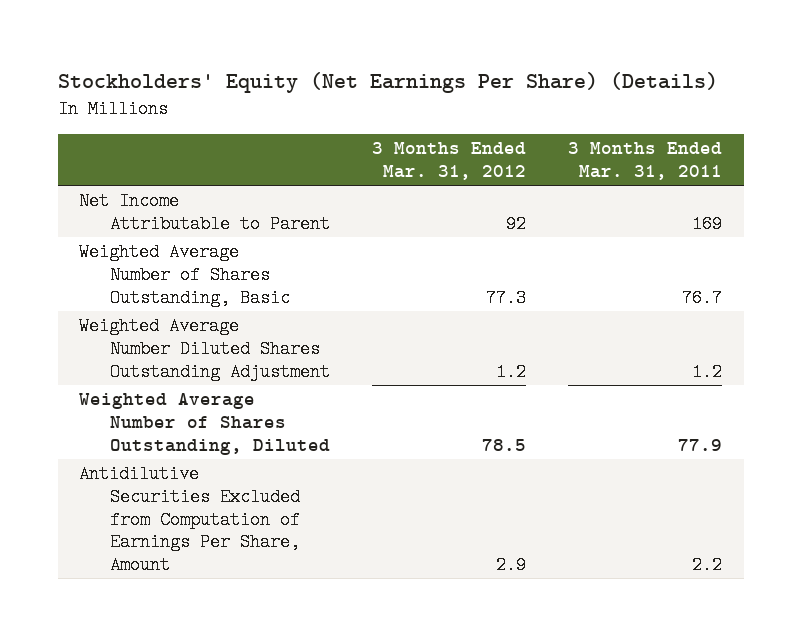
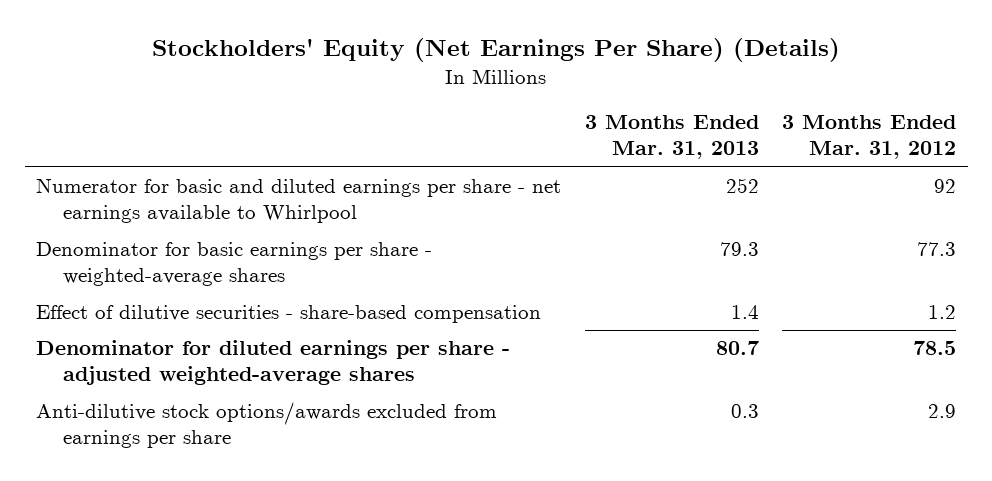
[568,141,723,180] 3 Months Ended Mar. 31, 2011 -> none
none -> [584,115,759,160] 3 Months Ended Mar. 31, 2013
[79,192,330,233] Net Income Attributable to Parent -> [36,178,562,224] Numerator for basic and diluted earnings per share - net earnings available to Whirlpool
[79,243,290,307] Weighted Average Number of Shares Outstanding, Basic -> [36,242,433,287] Denominator for basic earnings per share - weighted-average shares
[79,317,330,381] Weighted Average Number Diluted Shares Outstanding Adjustment -> [36,305,542,324] Effect of dilutive securities - share-based compensation
[79,393,330,455] Weighted Average Number of Shares Outstanding, Diluted -> [36,340,511,386] Denominator for diluted earnings per share - adjusted weighted-average shares
[79,465,300,574] Antidilutive Securities Excluded from Computation of Earnings Per Share, Amount -> [36,402,498,449] Anti-dilutive stock options/awards excluded from earnings per share

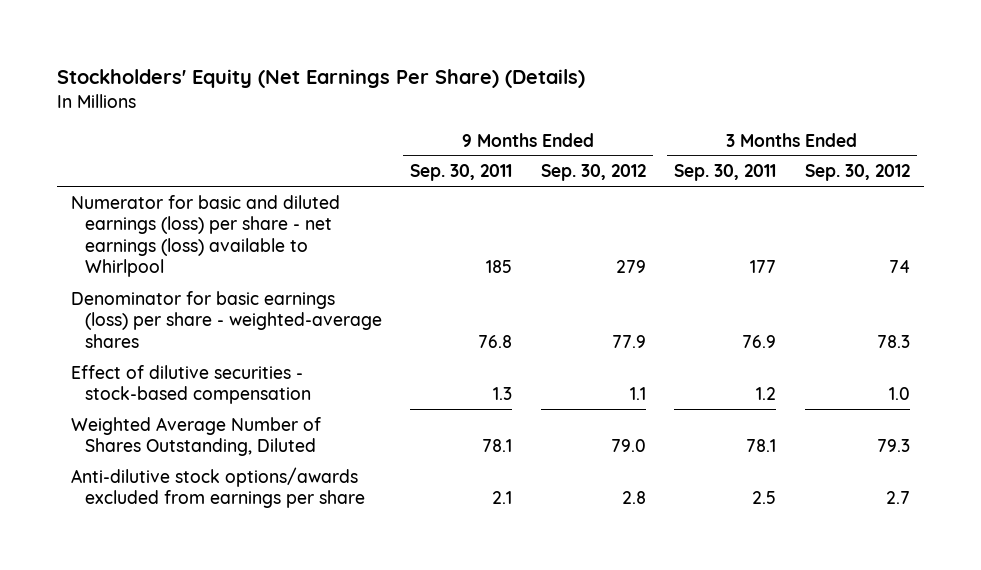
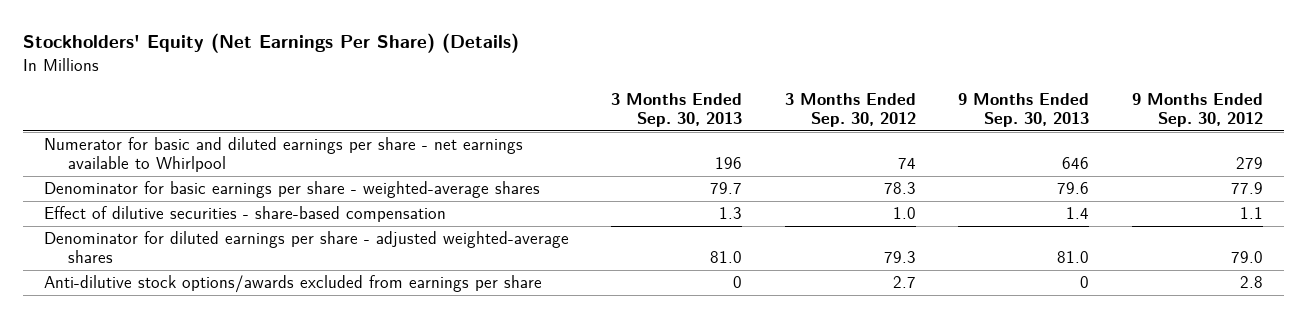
[410,164,513,182] Sep. 30, 2011 -> none
[674,164,777,182] Sep. 30, 2011 -> none
none -> [611,93,743,128] 3 Months Ended Sep. 30, 2013
none -> [958,93,1090,128] 9 Months Ended Sep. 30, 2013
[71,194,341,278] Numerator for basic and diluted earnings (loss) per share - net earnings (loss) available to Whirlpool -> [43,137,523,173] Numerator for basic and diluted earnings per share - net earnings available to Whirlpool
[71,290,382,348] Denominator for basic earnings (loss) per share - weighted-average shares -> [43,181,540,199] Denominator for basic earnings per share - weighted-average shares
[71,364,311,405] Effect of dilutive securities - stock-based compensation -> [43,206,446,223] Effect of dilutive securities - share-based compensation
[71,416,322,457] Weighted Average Number of Shares Outstanding, Diluted -> [43,231,569,264] Denominator for diluted earnings per share - adjusted weighted-average shares

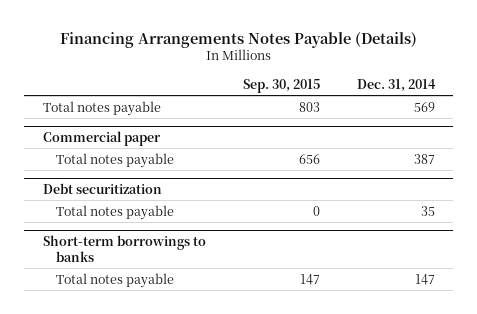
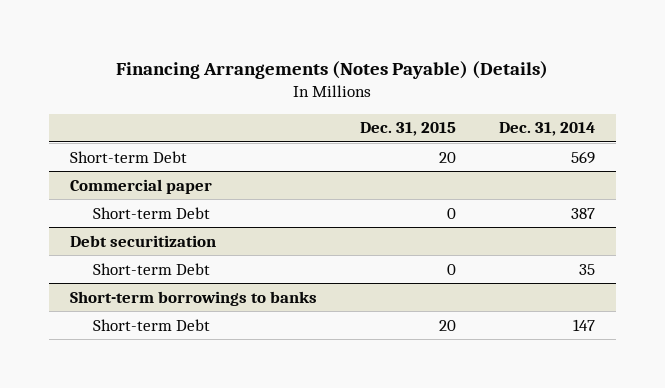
[59,31,417,48] Financing Arrangements Notes Payable (Details) -> [116,60,549,79] Financing Arrangements (Notes Payable) (Details)
[242,78,320,93] Sep. 30, 2015 -> none
none -> [359,122,456,137] Dec. 31, 2015
[42,100,161,116] Total notes payable -> [70,150,188,163] Short-term Debt
[55,152,174,168] Total notes payable -> [93,206,211,219] Short-term Debt
[55,204,174,220] Total notes payable -> [93,262,211,275] Short-term Debt
[55,272,174,288] Total notes payable -> [93,318,211,331] Short-term Debt

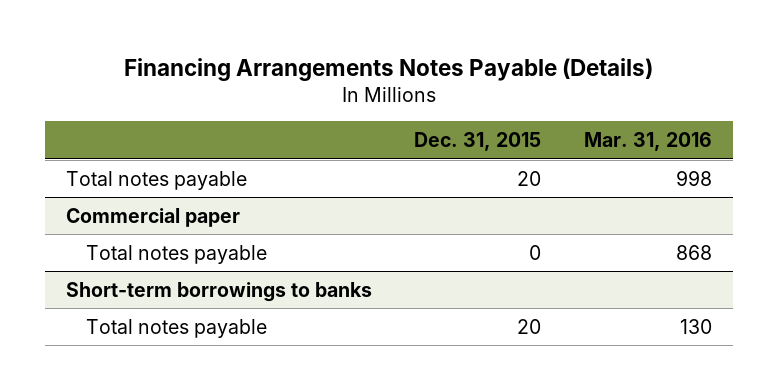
[116,60,549,79] Financing Arrangements (Notes Payable) (Details) -> [123,57,653,81] Financing Arrangements Notes Payable (Details)
[498,122,595,137] Dec. 31, 2014 -> none
none -> [583,132,712,152] Mar. 31, 2016
[70,150,188,163] Short-term Debt -> [66,170,248,190] Total notes payable
[70,234,217,247] Debt securitization -> none
[93,262,211,275] Short-term Debt -> none
[93,206,211,219] Short-term Debt -> [86,244,268,264] Total notes payable
[93,318,211,331] Short-term Debt -> [86,318,268,338] Total notes payable

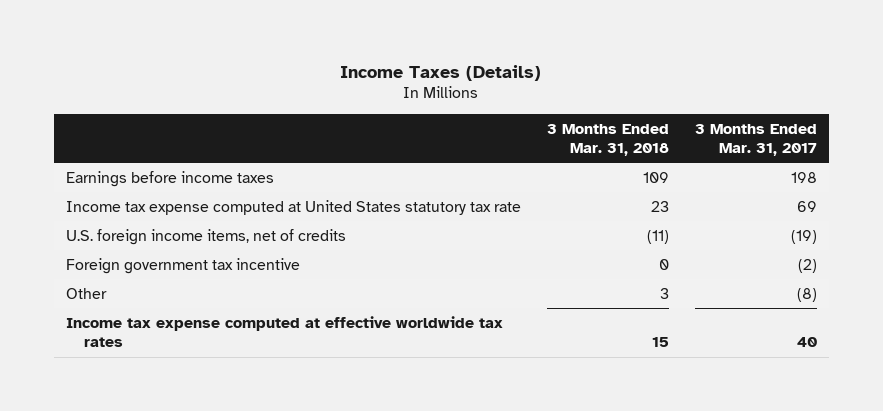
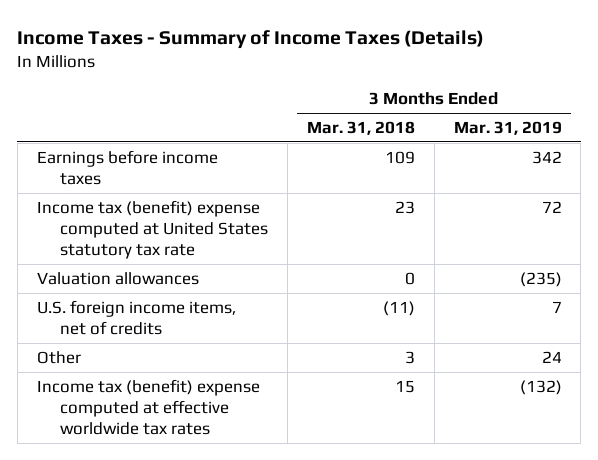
[340,64,542,81] Income Taxes (Details) -> [17,30,485,50] Income Taxes - Summary of Income Taxes (Details)
[694,123,817,156] 3 Months Ended Mar. 31, 2017 -> none
none -> [453,121,562,136] Mar. 31, 2019
[66,199,522,215] Income tax expense computed at United States statutory tax rate -> [36,199,269,260] Income tax (benefit) expense computed at United States statutory tax rate
none -> [36,271,199,285] Valuation allowances
[66,257,301,274] Foreign government tax incentive -> none
[66,315,504,348] Income tax expense computed at effective worldwide tax rates -> [36,378,260,436] Income tax (benefit) expense computed at effective worldwide tax rates

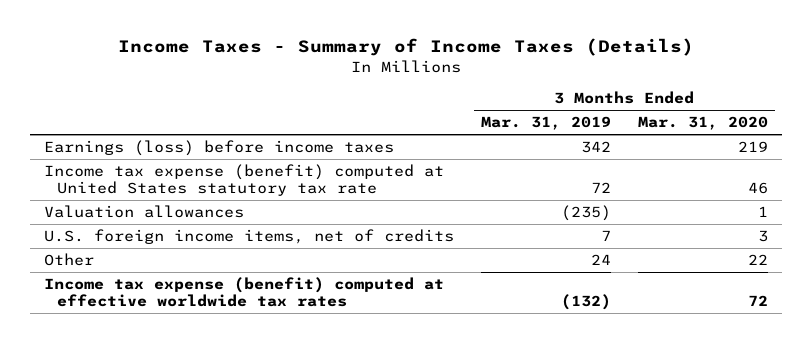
[306,121,415,136] Mar. 31, 2018 -> none
none -> [638,116,769,131] Mar. 31, 2020
[36,149,218,186] Earnings before income taxes -> [43,140,394,157] Earnings (loss) before income taxes
[36,199,269,260] Income tax (benefit) expense computed at United States statutory tax rate -> [43,164,444,196] Income tax expense (benefit) computed at United States statutory tax rate
[36,378,260,436] Income tax (benefit) expense computed at effective worldwide tax rates -> [43,277,444,307] Income tax expense (benefit) computed at effective worldwide tax rates

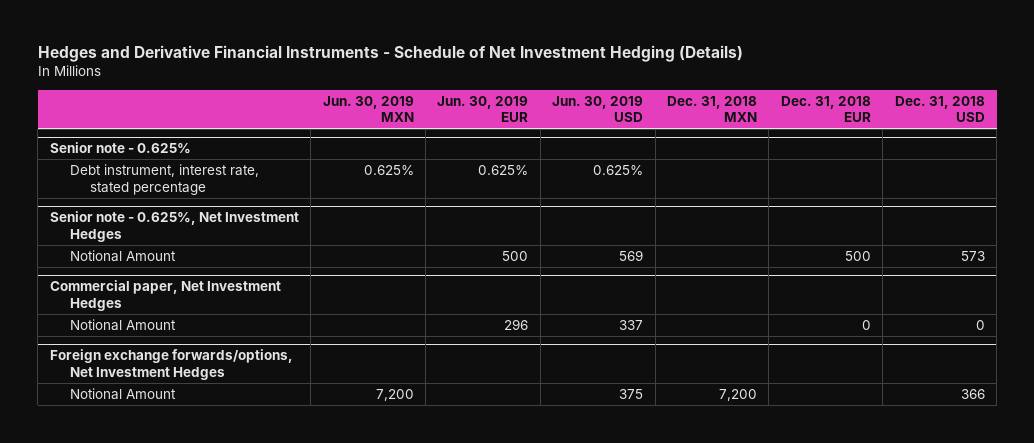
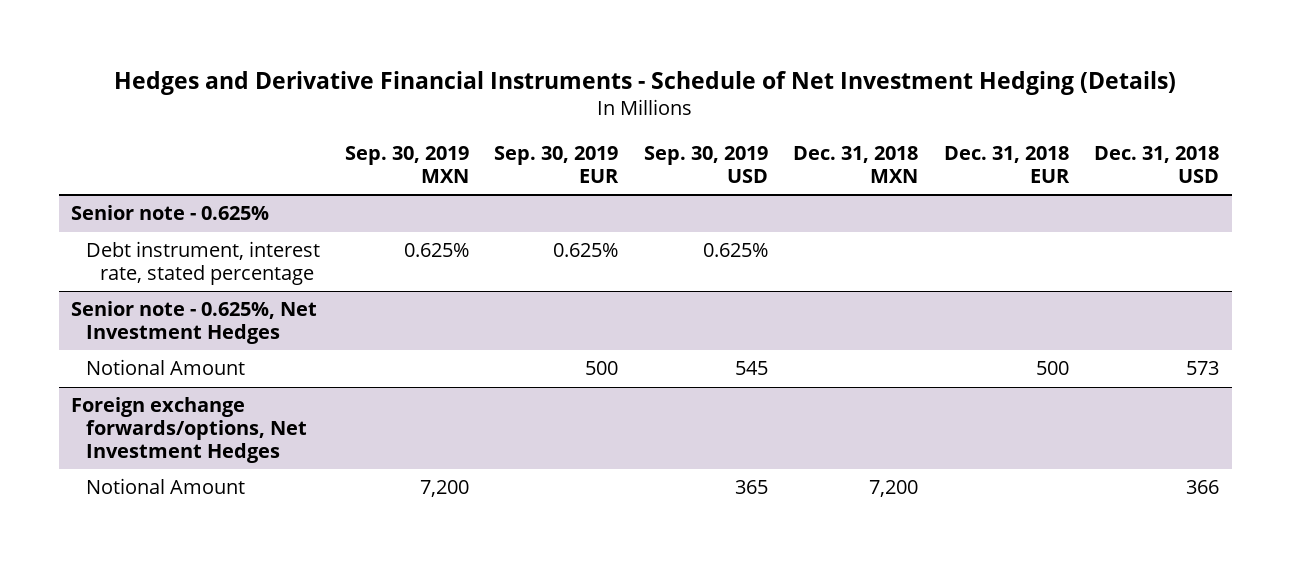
[322,95,414,123] Jun. 30, 2019 MXN -> none
[437,95,529,123] Jun. 30, 2019 EUR -> none
[552,95,644,123] Jun. 30, 2019 USD -> none
none -> [344,146,469,184] Sep. 30, 2019 MXN
none -> [494,146,620,184] Sep. 30, 2019 EUR
none -> [643,146,768,184] Sep. 30, 2019 USD
[49,280,281,312] Commercial paper, Net Investment Hedges -> none
[69,318,176,331] Notional Amount -> none

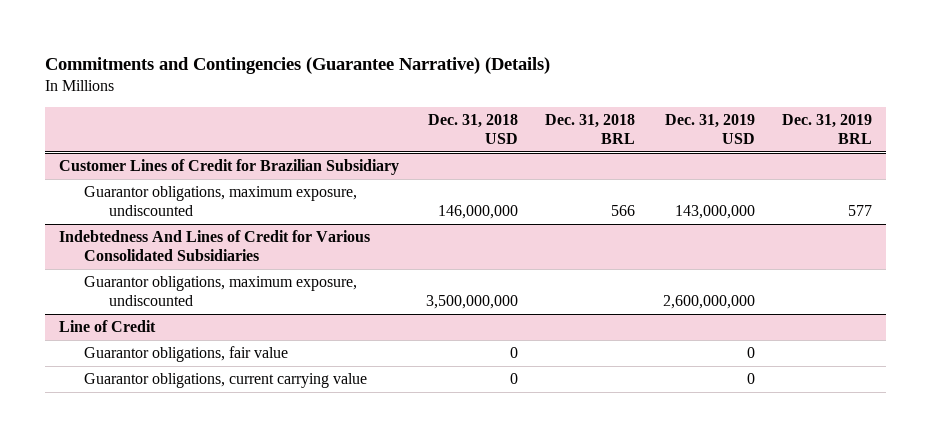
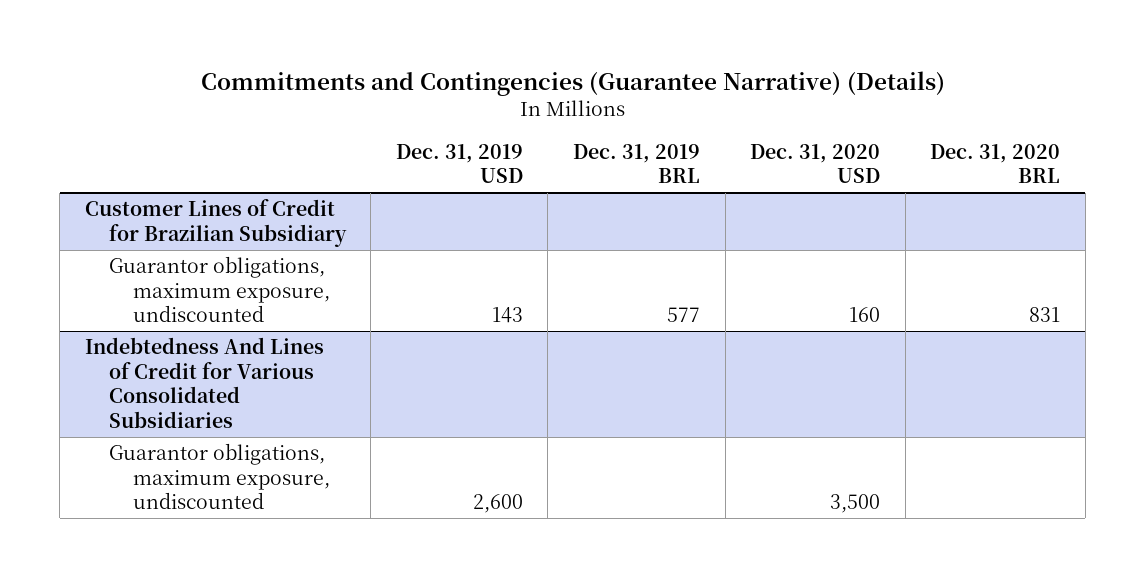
[428,114,519,145] Dec. 31, 2018 USD -> none
[545,114,636,145] Dec. 31, 2018 BRL -> none
none -> [750,143,881,184] Dec. 31, 2020 USD
none -> [930,143,1061,184] Dec. 31, 2020 BRL
[674,205,755,220] 143,000,000 -> [491,307,523,324] 143
[58,319,156,332] Line of Credit -> none
[83,345,288,362] Guarantor obligations, fair value -> none
[83,372,367,388] Guarantor obligations, current carrying value -> none
[662,295,755,310] 2,600,000,000 -> [472,494,523,514] 2,600

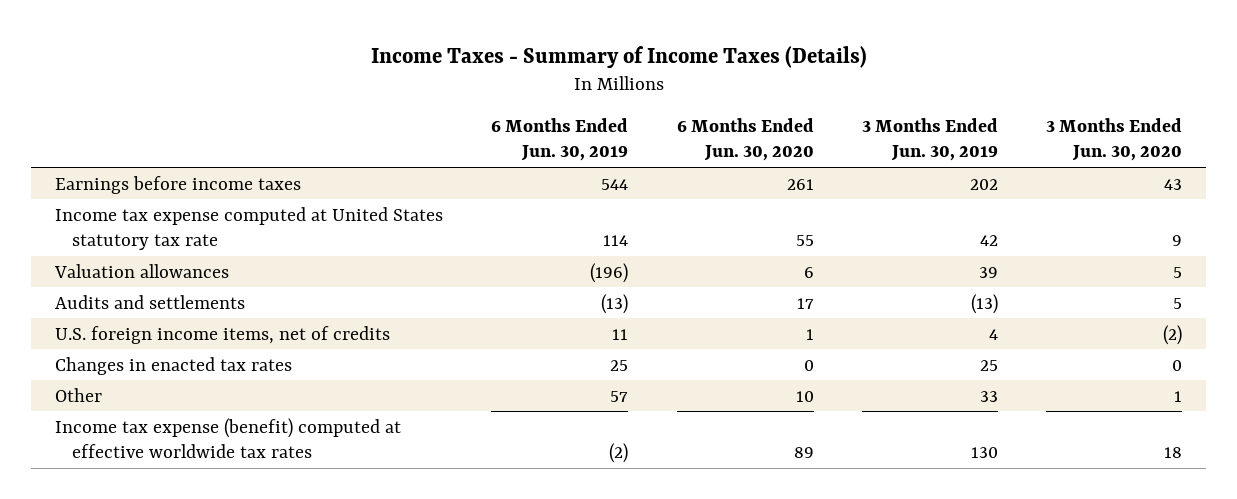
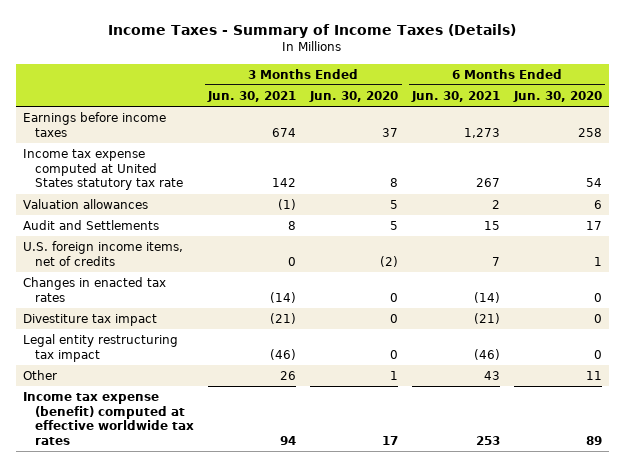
[491,117,629,162] 6 Months Ended Jun. 30, 2019 -> none
[861,117,998,162] 3 Months Ended Jun. 30, 2019 -> none
none -> [207,90,297,102] Jun. 30, 2021
none -> [411,90,501,102] Jun. 30, 2021
[786,178,814,190] 261 -> [577,127,602,137] 258
[1164,178,1183,190] 43 -> [382,127,399,137] 37
[795,235,814,247] 55 -> [585,178,602,188] 54
[1172,235,1183,247] 9 -> [390,178,399,188] 8
[55,294,246,309] Audits and settlements -> [23,220,160,231] Audit and Settlements
none -> [23,314,158,327] Divestiture tax impact
none -> [23,334,179,362] Legal entity restructuring tax impact
[795,390,814,402] 10 -> [585,371,602,381] 11
[1164,447,1183,459] 18 -> [382,436,399,446] 17

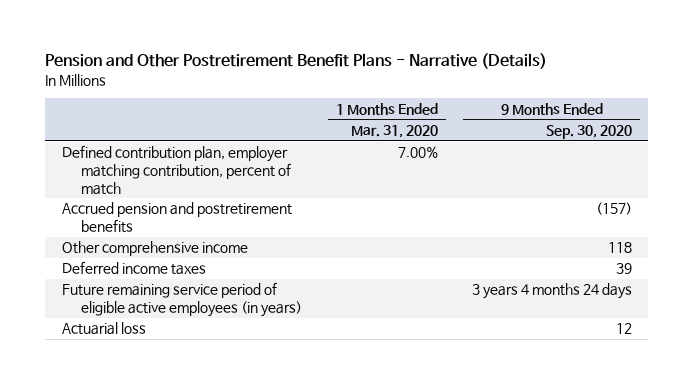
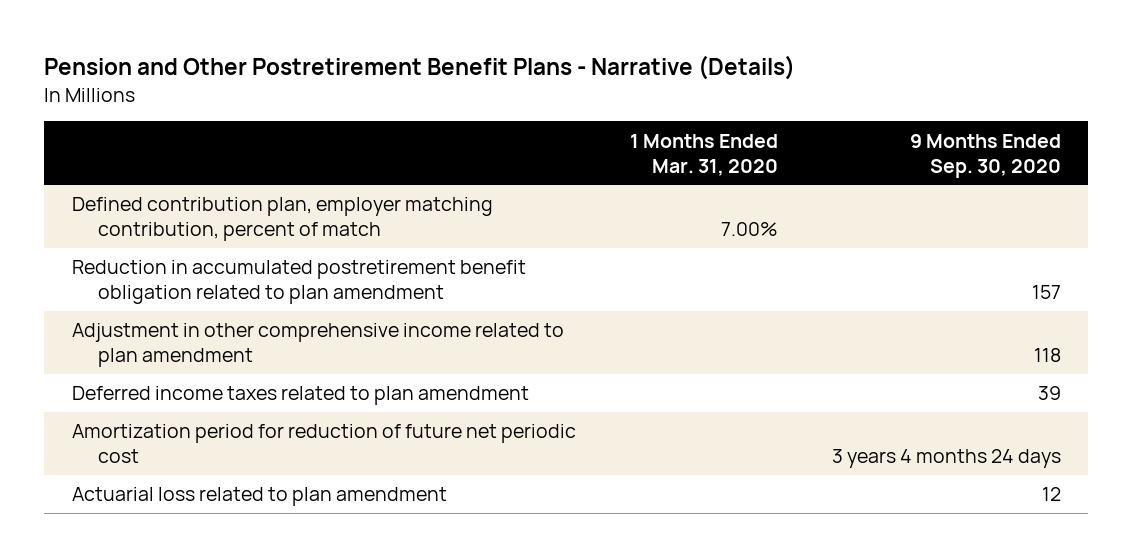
[61,202,292,234] Accrued pension and postretirement benefits -> none
none -> [71,260,526,305] Reduction in accumulated postretirement benefit obligation related to plan amendment
[61,241,248,257] Other comprehensive income -> [71,323,564,368] Adjustment in other comprehensive income related to plan amendment
[61,261,206,276] Deferred income taxes -> [71,386,529,406] Deferred income taxes related to plan amendment
[61,282,303,318] Future remaining service period of eligible active employees (in years) -> [71,424,576,464] Amortization period for reduction of future net periodic cost
[61,322,146,336] Actuarial loss -> [71,487,447,507] Actuarial loss related to plan amendment

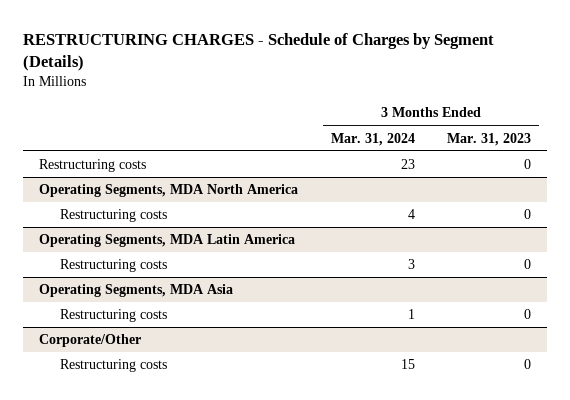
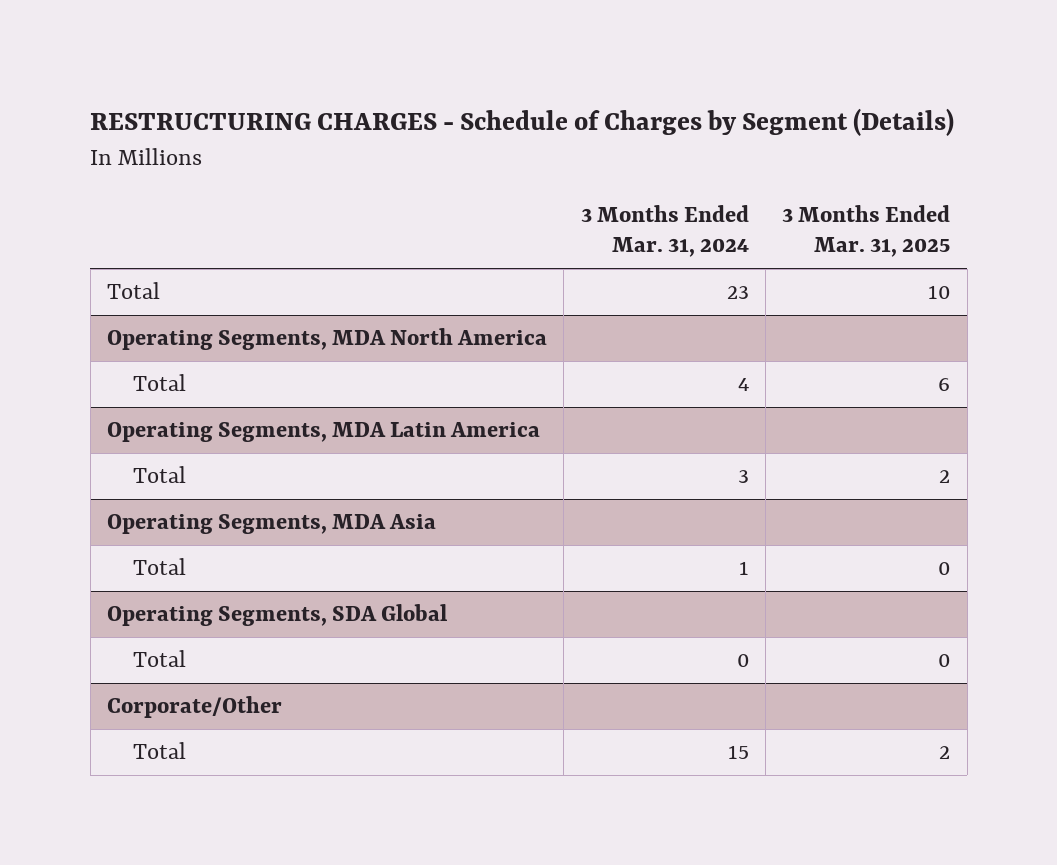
[447,132,532,146] Mar. 31, 2023 -> none
none -> [782,204,951,258] 3 Months Ended Mar. 31, 2025
[39,159,147,173] Restructuring costs -> [106,282,160,300] Total
[59,209,167,223] Restructuring costs -> [133,374,187,392] Total
[59,259,167,273] Restructuring costs -> [133,466,187,484] Total
[59,309,167,323] Restructuring costs -> [133,558,187,576] Total
none -> [106,604,447,627] Operating Segments, SDA Global
none -> [133,650,187,668] Total
[59,359,167,373] Restructuring costs -> [133,742,187,760] Total

